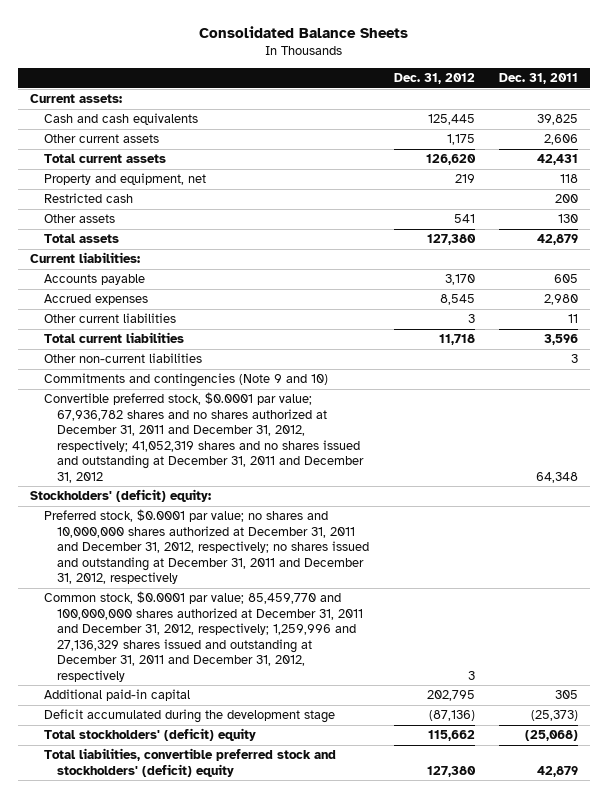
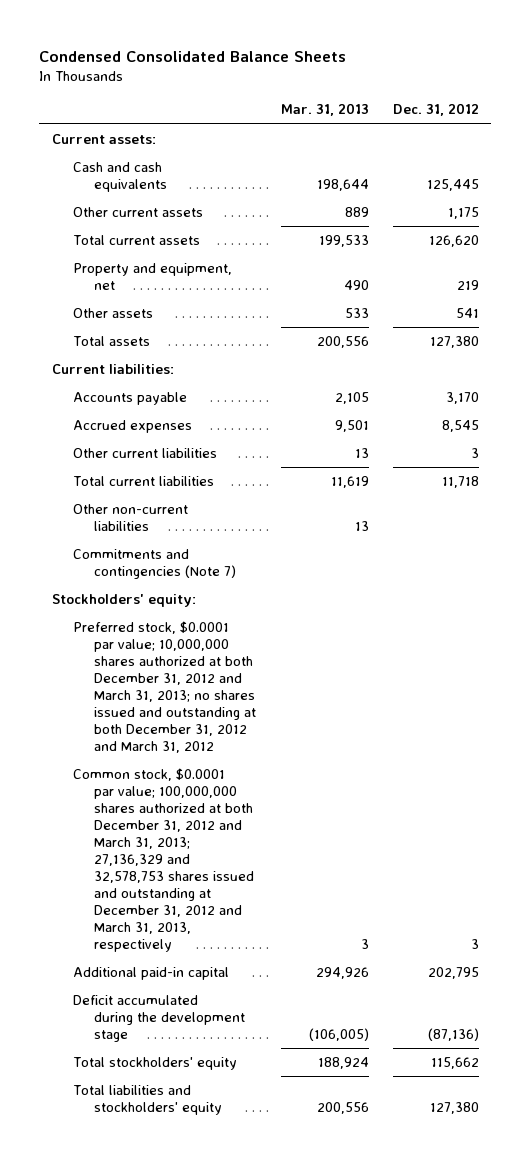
[199,25,409,38] Consolidated Balance Sheets -> [39,50,347,62] Condensed Consolidated Balance Sheets
[498,73,578,85] Dec. 31, 2011 -> none
none -> [280,103,369,117] Mar. 31, 2013
[43,193,133,204] Restricted cash -> none
[43,392,365,483] Convertible preferred stock, $0.0001 par value; 67,936,782 shares and no shares authorized at December 31, 2011 and December 31, 2012, respectively; 41,052,319 shares and no shares issued and outstanding at December 31, 2011 and December 31, 2012 -> none
[43,373,328,388] Commitments and contingencies (Note 9 and 10) -> [73,548,237,579] Commitments and contingencies (Note 7)
[30,489,212,503] Stockholders' (deficit) equity: -> [51,593,196,607] Stockholders' equity:
[43,509,370,585] Preferred stock, $0.0001 par value; no shares and 10,000,000 shares authorized at December 31, 2011 and December 31, 2012, respectively; no shares issued and outstanding at December 31, 2011 and December 31, 2012, respectively -> [73,620,257,753] Preferred stock, $0.0001 par value; 10,000,000 shares authorized at both December 31, 2012 and March 31, 2013; no shares issued and outstanding at both December 31, 2012 and March 31, 2012
[43,591,364,682] Common stock, $0.0001 par value; 85,459,770 and 100,000,000 shares authorized at December 31, 2011 and December 31, 2012, respectively; 1,259,996 and 27,136,329 shares issued and outstanding at December 31, 2011 and December 31, 2012, respectively -> [73,767,255,952] Common stock, $0.0001 par value; 100,000,000 shares authorized at both December 31, 2012 and March 31, 2013; 27,136,329 and 32,578,753 shares issued and outstanding at December 31, 2012 and March 31, 2013, respectively
[43,728,256,742] Total stockholders' (deficit) equity -> [73,1056,238,1070] Total stockholders' equity
[43,748,336,777] Total liabilities, convertible preferred stock and stockholders' (deficit) equity -> [73,1084,223,1115] Total liabilities and stockholders' equity

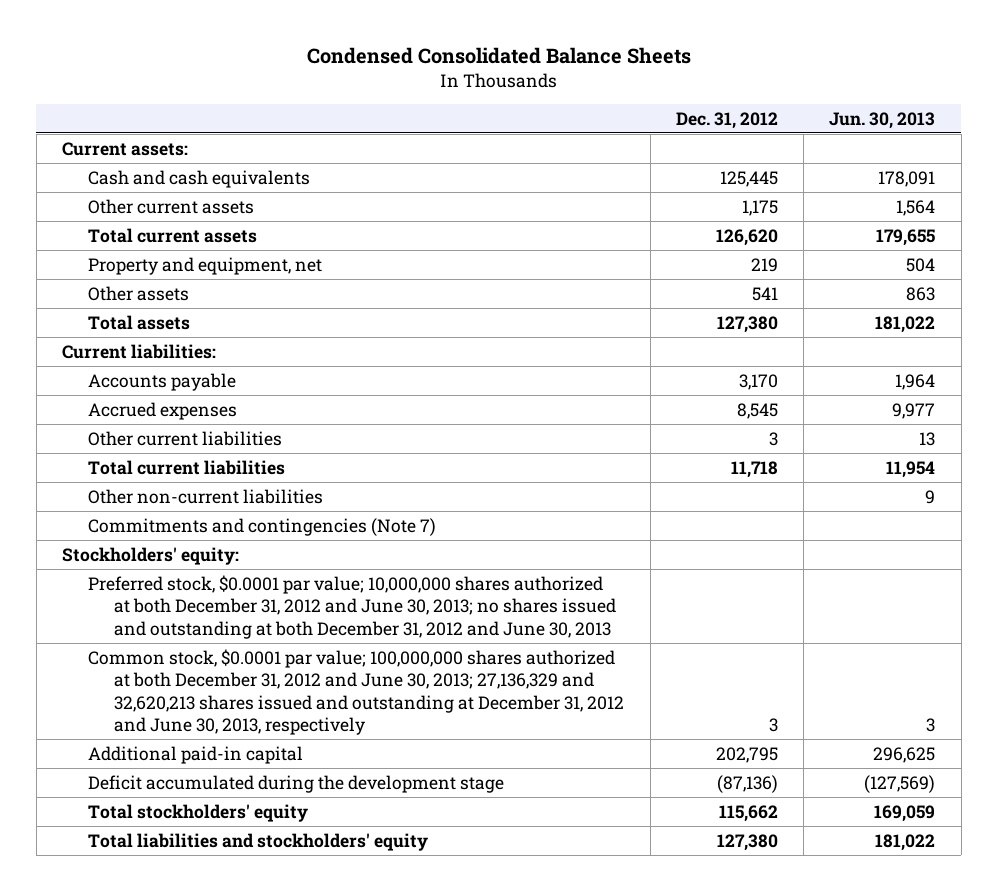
[280,103,369,117] Mar. 31, 2013 -> none
none -> [829,111,936,129] Jun. 30, 2013
[73,620,257,753] Preferred stock, $0.0001 par value; 10,000,000 shares authorized at both December 31, 2012 and March 31, 2013; no shares issued and outstanding at both December 31, 2012 and March 31, 2012 -> [88,574,617,639] Preferred stock, $0.0001 par value; 10,000,000 shares authorized at both December 31, 2012 and June 30, 2013; no shares issued and outstanding at both December 31, 2012 and June 30, 2013
[73,767,255,952] Common stock, $0.0001 par value; 100,000,000 shares authorized at both December 31, 2012 and March 31, 2013; 27,136,329 and 32,578,753 shares issued and outstanding at December 31, 2012 and March 31, 2013, respectively -> [88,648,625,736] Common stock, $0.0001 par value; 100,000,000 shares authorized at both December 31, 2012 and June 30, 2013; 27,136,329 and 32,620,213 shares issued and outstanding at December 31, 2012 and June 30, 2013, respectively

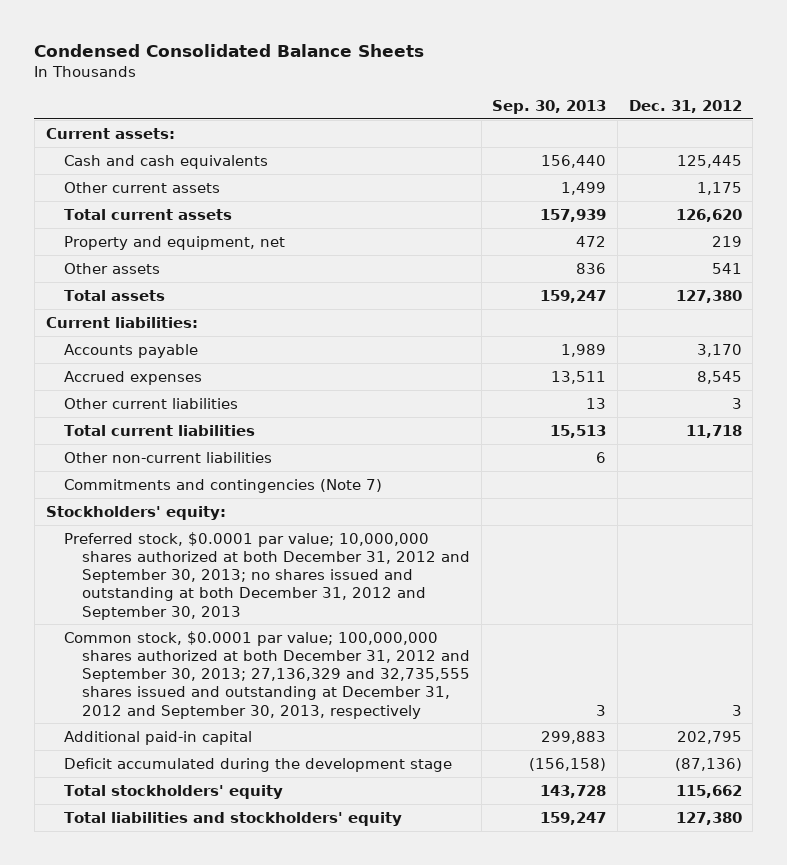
[829,111,936,129] Jun. 30, 2013 -> none
none -> [492,99,607,114] Sep. 30, 2013
[88,574,617,639] Preferred stock, $0.0001 par value; 10,000,000 shares authorized at both December 31, 2012 and June 30, 2013; no shares issued and outstanding at both December 31, 2012 and June 30, 2013 -> [63,531,470,620] Preferred stock, $0.0001 par value; 10,000,000 shares authorized at both December 31, 2012 and September 30, 2013; no shares issued and outstanding at both December 31, 2012 and September 30, 2013
[88,648,625,736] Common stock, $0.0001 par value; 100,000,000 shares authorized at both December 31, 2012 and June 30, 2013; 27,136,329 and 32,620,213 shares issued and outstanding at December 31, 2012 and June 30, 2013, respectively -> [63,630,470,719] Common stock, $0.0001 par value; 100,000,000 shares authorized at both December 31, 2012 and September 30, 2013; 27,136,329 and 32,735,555 shares issued and outstanding at December 31, 2012 and September 30, 2013, respectively

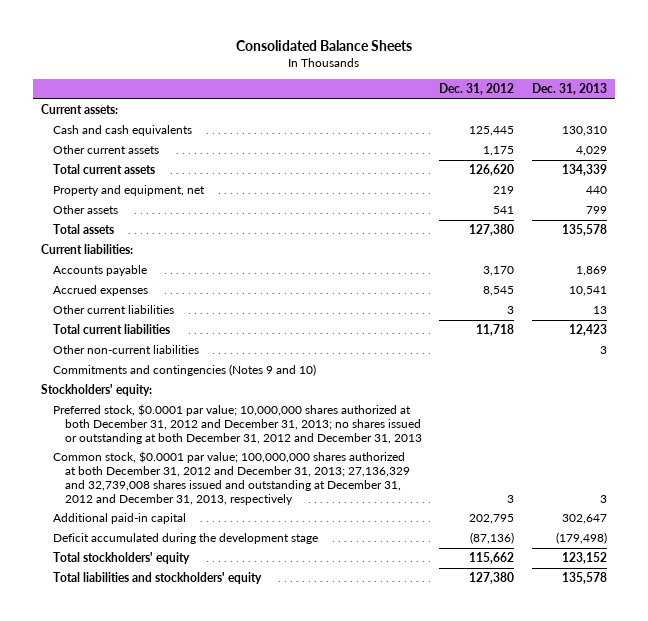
[34,44,425,58] Condensed Consolidated Balance Sheets -> [236,40,413,52] Consolidated Balance Sheets
[492,99,607,114] Sep. 30, 2013 -> none
none -> [531,83,607,96] Dec. 31, 2013
[63,478,382,493] Commitments and contingencies (Note 7) -> [53,364,317,377] Commitments and contingencies (Notes 9 and 10)
[63,531,470,620] Preferred stock, $0.0001 par value; 10,000,000 shares authorized at both December 31, 2012 and September 30, 2013; no shares issued and outstanding at both December 31, 2012 and September 30, 2013 -> [53,404,422,444] Preferred stock, $0.0001 par value; 10,000,000 shares authorized at both December 31, 2012 and December 31, 2013; no shares issued or outstanding at both December 31, 2012 and December 31, 2013
[63,630,470,719] Common stock, $0.0001 par value; 100,000,000 shares authorized at both December 31, 2012 and September 30, 2013; 27,136,329 and 32,735,555 shares issued and outstanding at December 31, 2012 and September 30, 2013, respectively -> [53,451,410,505] Common stock, $0.0001 par value; 100,000,000 shares authorized at both December 31, 2012 and December 31, 2013; 27,136,329 and 32,739,008 shares issued and outstanding at December 31, 2012 and December 31, 2013, respectively

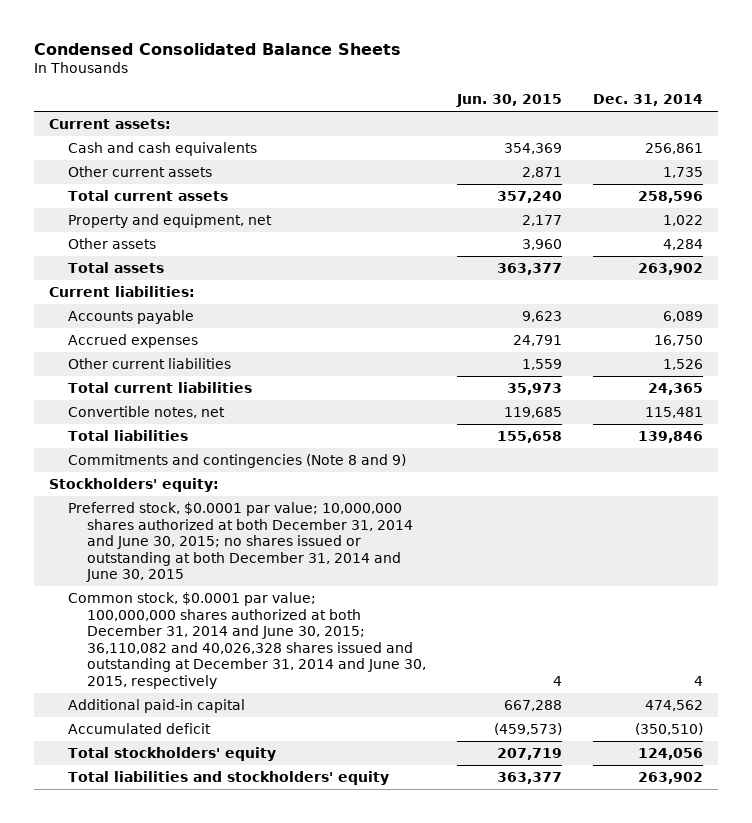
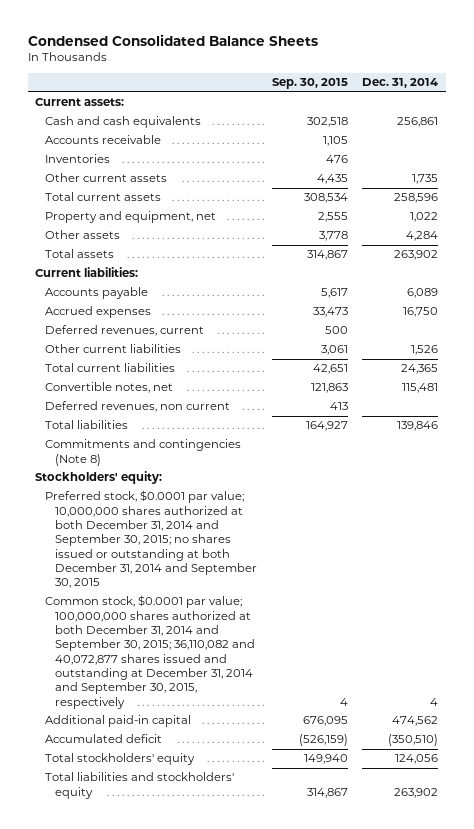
[455,93,562,107] Jun. 30, 2015 -> none
none -> [271,78,348,90] Sep. 30, 2015
none -> [44,135,161,145] Accounts receivable
none -> [44,154,110,164] Inventories
none -> [44,325,204,337] Deferred revenues, current
none -> [44,401,230,413] Deferred revenues, non current
[67,454,406,469] Commitments and contingencies (Note 8 and 9) -> [44,439,241,466] Commitments and contingencies (Note 8)
[67,502,413,583] Preferred stock, $0.0001 par value; 10,000,000 shares authorized at both December 31, 2014 and June 30, 2015; no shares issued or outstanding at both December 31, 2014 and June 30, 2015 -> [44,490,257,589] Preferred stock, $0.0001 par value; 10,000,000 shares authorized at both December 31, 2014 and September 30, 2015; no shares issued or outstanding at both December 31, 2014 and September 30, 2015
[67,592,426,689] Common stock, $0.0001 par value; 100,000,000 shares authorized at both December 31, 2014 and June 30, 2015; 36,110,082 and 40,026,328 shares issued and outstanding at December 31, 2014 and June 30, 2015, respectively -> [44,595,255,709] Common stock, $0.0001 par value; 100,000,000 shares authorized at both December 31, 2014 and September 30, 2015; 36,110,082 and 40,072,877 shares issued and outstanding at December 31, 2014 and September 30, 2015, respectively

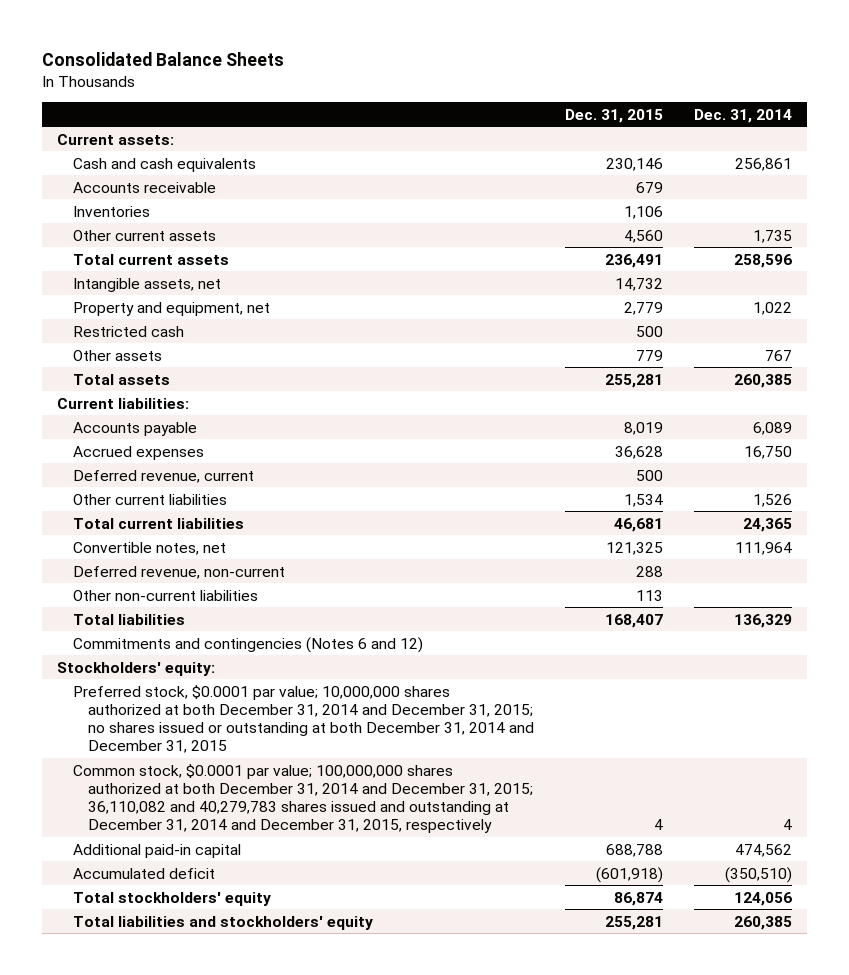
[27,33,318,46] Condensed Consolidated Balance Sheets -> [42,51,285,66] Consolidated Balance Sheets
[271,78,348,90] Sep. 30, 2015 -> none
none -> [564,108,663,123] Dec. 31, 2015
none -> [72,277,221,292] Intangible assets, net
none -> [72,325,184,337] Restricted cash
[406,231,439,242] 4,284 -> [764,349,792,361] 767
[394,250,439,261] 263,902 -> [733,373,792,388] 260,385
[44,325,204,337] Deferred revenues, current -> [72,469,254,483] Deferred revenue, current
[402,383,439,394] 115,481 -> [734,541,792,555] 111,964
[44,401,230,413] Deferred revenues, non current -> [72,565,285,579] Deferred revenue, non-current
none -> [72,589,258,601] Other non-current liabilities
[397,421,439,432] 139,846 -> [733,613,792,628] 136,329
[44,439,241,466] Commitments and contingencies (Note 8) -> [72,636,423,653] Commitments and contingencies (Notes 6 and 12)
[44,490,257,589] Preferred stock, $0.0001 par value; 10,000,000 shares authorized at both December 31, 2014 and September 30, 2015; no shares issued or outstanding at both December 31, 2014 and September 30, 2015 -> [72,684,535,754] Preferred stock, $0.0001 par value; 10,000,000 shares authorized at both December 31, 2014 and December 31, 2015; no shares issued or outstanding at both December 31, 2014 and December 31, 2015
[44,595,255,709] Common stock, $0.0001 par value; 100,000,000 shares authorized at both December 31, 2014 and September 30, 2015; 36,110,082 and 40,072,877 shares issued and outstanding at December 31, 2014 and September 30, 2015, respectively -> [72,763,534,834] Common stock, $0.0001 par value; 100,000,000 shares authorized at both December 31, 2014 and December 31, 2015; 36,110,082 and 40,279,783 shares issued and outstanding at December 31, 2014 and December 31, 2015, respectively
[394,787,439,798] 263,902 -> [733,915,792,930] 260,385

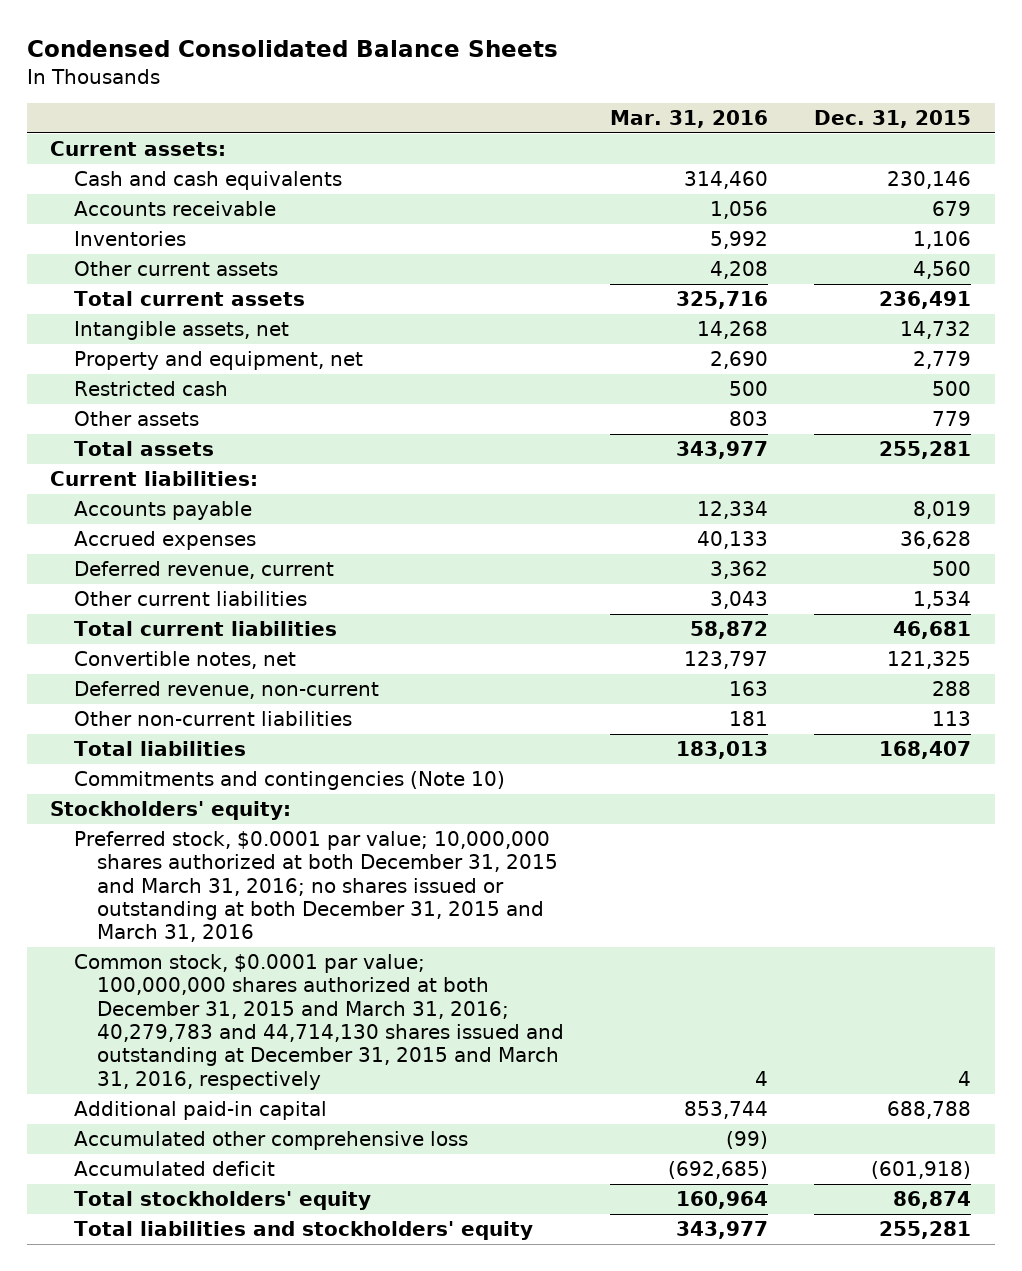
[42,51,285,66] Consolidated Balance Sheets -> [27,40,559,58] Condensed Consolidated Balance Sheets
[693,108,792,123] Dec. 31, 2014 -> none
none -> [609,110,768,129] Mar. 31, 2016
[72,636,423,653] Commitments and contingencies (Notes 6 and 12) -> [73,770,505,790] Commitments and contingencies (Note 10)
[72,684,535,754] Preferred stock, $0.0001 par value; 10,000,000 shares authorized at both December 31, 2014 and December 31, 2015; no shares issued or outstanding at both December 31, 2014 and December 31, 2015 -> [73,830,558,943] Preferred stock, $0.0001 par value; 10,000,000 shares authorized at both December 31, 2015 and March 31, 2016; no shares issued or outstanding at both December 31, 2015 and March 31, 2016
[72,763,534,834] Common stock, $0.0001 par value; 100,000,000 shares authorized at both December 31, 2014 and December 31, 2015; 36,110,082 and 40,279,783 shares issued and outstanding at December 31, 2014 and December 31, 2015, respectively -> [73,953,564,1090] Common stock, $0.0001 par value; 100,000,000 shares authorized at both December 31, 2015 and March 31, 2016; 40,279,783 and 44,714,130 shares issued and outstanding at December 31, 2015 and March 31, 2016, respectively
none -> [73,1130,468,1150] Accumulated other comprehensive loss

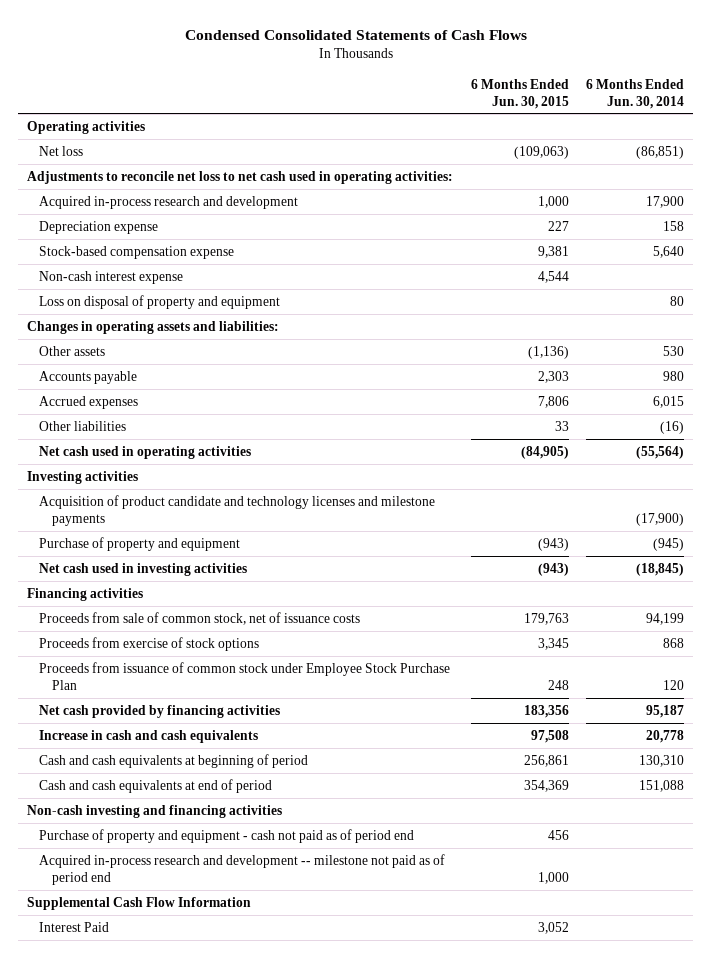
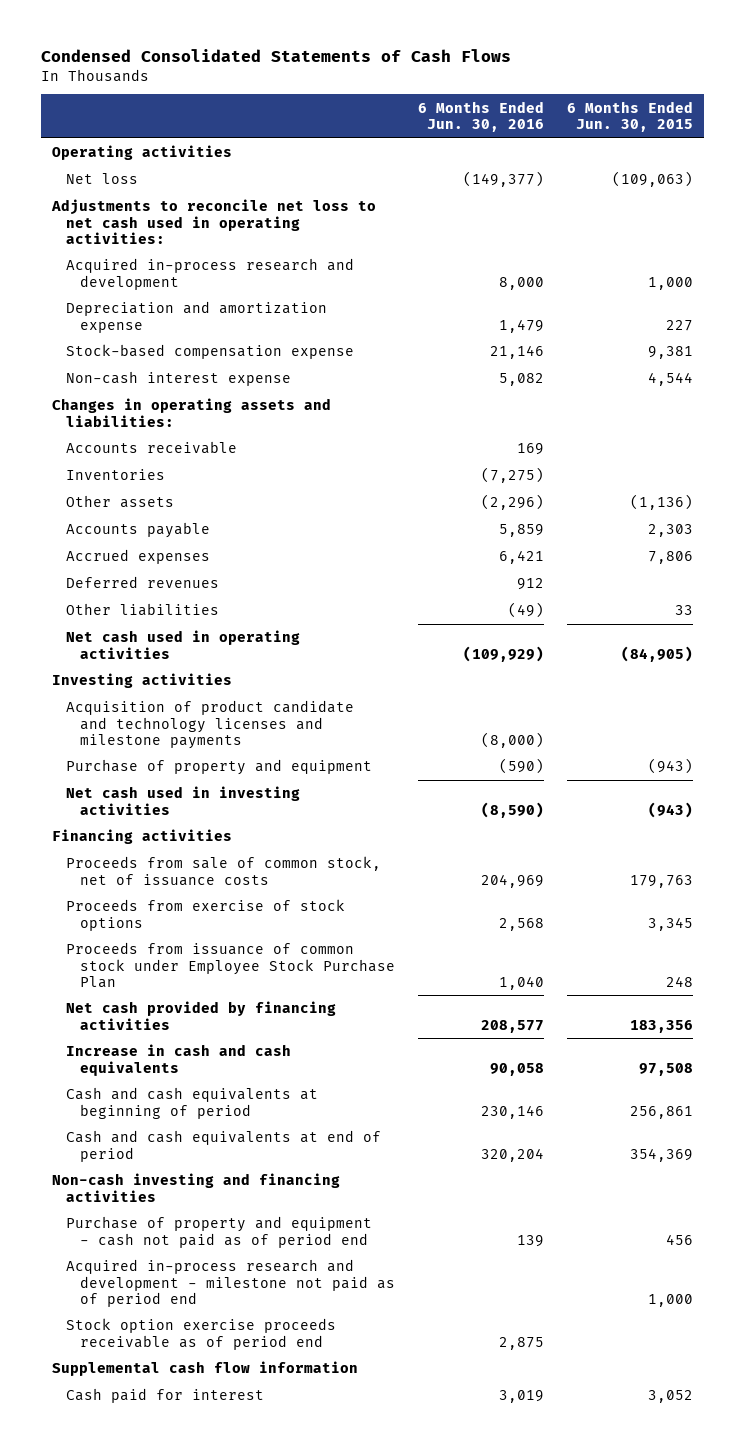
[586,78,685,109] 6 Months Ended Jun. 30, 2014 -> none
none -> [417,100,544,133] 6 Months Ended Jun. 30, 2016
[39,220,159,234] Depreciation expense -> [65,301,327,333] Depreciation and amortization expense
[39,294,281,309] Loss on disposal of property and equipment -> none
none -> [65,441,237,455] Accounts receivable
none -> [65,469,165,481] Inventories
none -> [65,576,219,589] Deferred revenues
[39,853,446,885] Acquired in-process research and development -- milestone not paid as of period end -> [65,1259,395,1307] Acquired in-process research and development - milestone not paid as of period end
none -> [65,1318,336,1350] Stock option exercise proceeds receivable as of period end
[27,896,252,910] Supplemental Cash Flow Information -> [52,1361,359,1377] Supplemental cash flow information
[39,921,110,932] Interest Paid -> [65,1388,264,1404] Cash paid for interest

